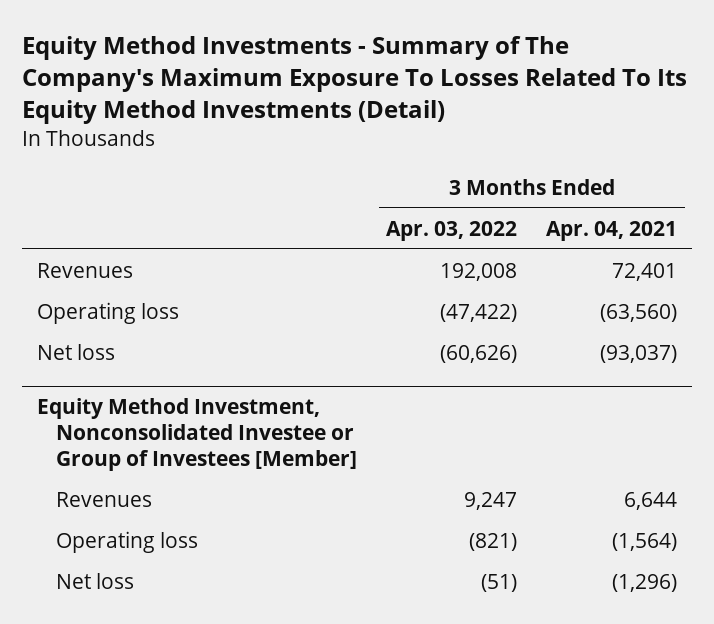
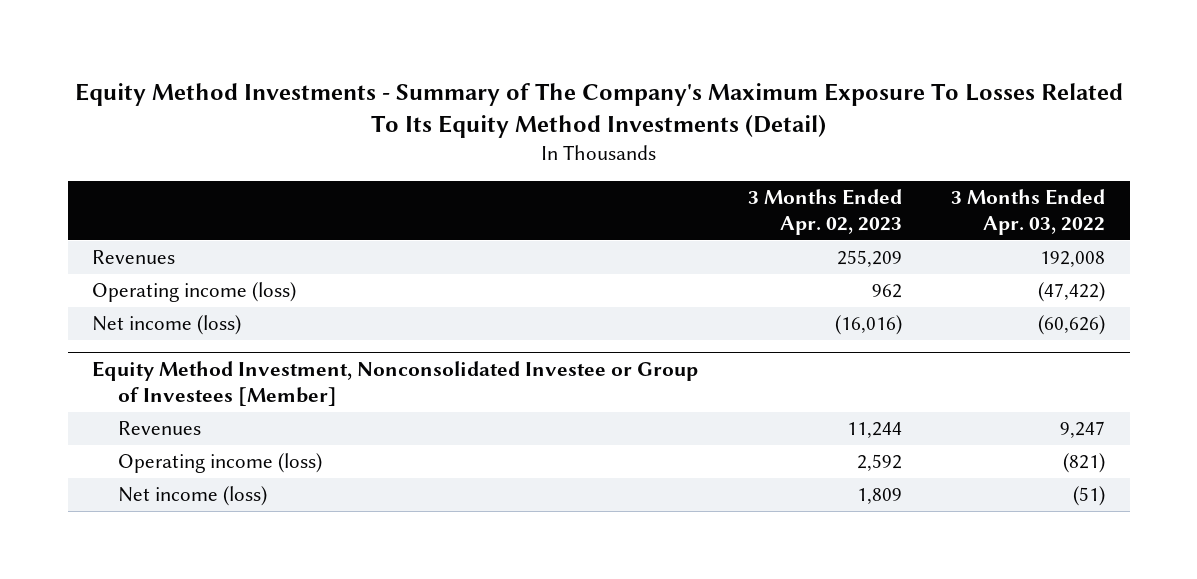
[546,220,678,241] Apr. 04, 2021 -> none
none -> [747,189,902,235] 3 Months Ended Apr. 02, 2023
[36,301,179,324] Operating loss -> [92,282,297,303] Operating income (loss)
[36,343,115,360] Net loss -> [92,315,242,336] Net income (loss)
[55,530,198,553] Operating loss -> [117,453,322,474] Operating income (loss)
[55,572,134,589] Net loss -> [117,486,267,507] Net income (loss)

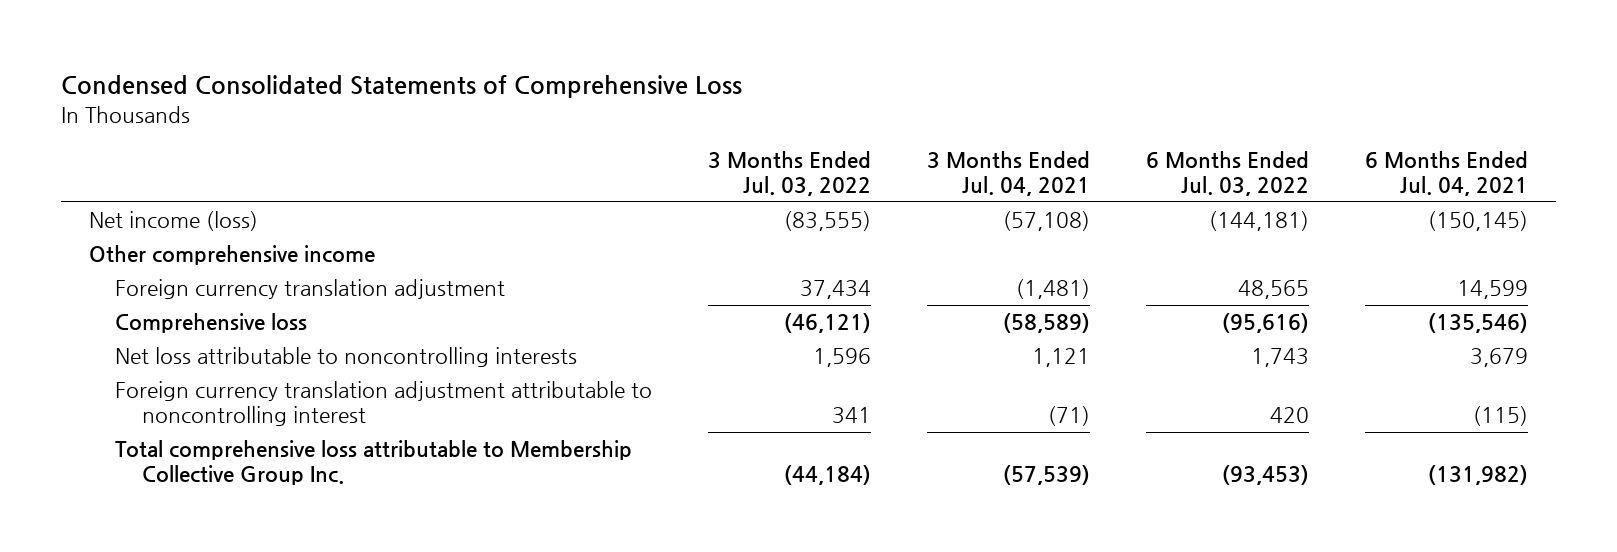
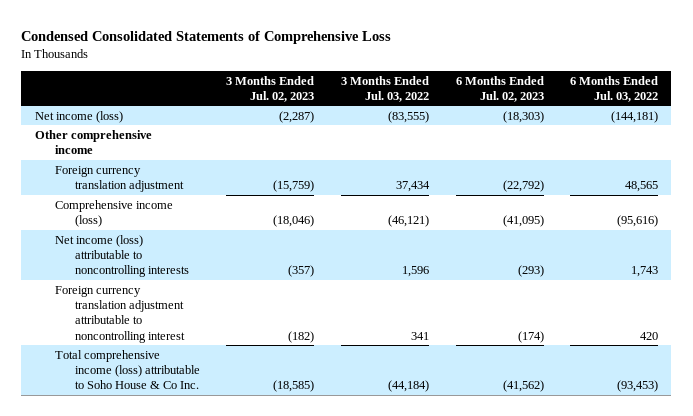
[927,150,1091,196] 3 Months Ended Jul. 04, 2021 -> none
[1364,150,1528,196] 6 Months Ended Jul. 04, 2021 -> none
none -> [226,75,315,102] 3 Months Ended Jul. 02, 2023
none -> [455,75,544,102] 6 Months Ended Jul. 02, 2023
[115,313,308,334] Comprehensive loss -> [54,199,173,228] Comprehensive income (loss)
[115,347,578,368] Net loss attributable to noncontrolling interests -> [54,234,189,278] Net income (loss) attributable to noncontrolling interests
[115,440,633,486] Total comprehensive loss attributable to Membership Collective Group Inc. -> [54,349,200,390] Total comprehensive income (loss) attributable to Soho House & Co Inc.

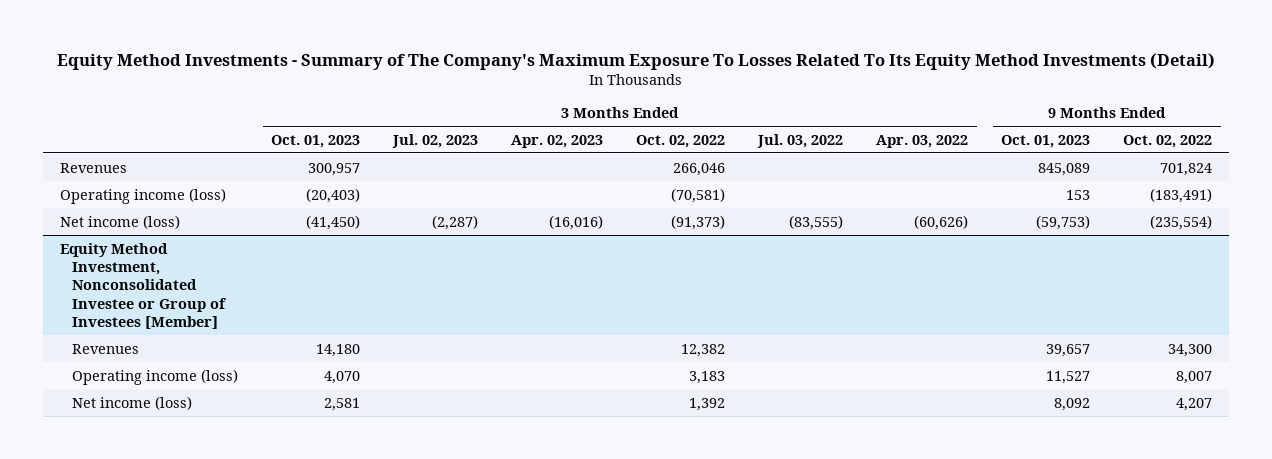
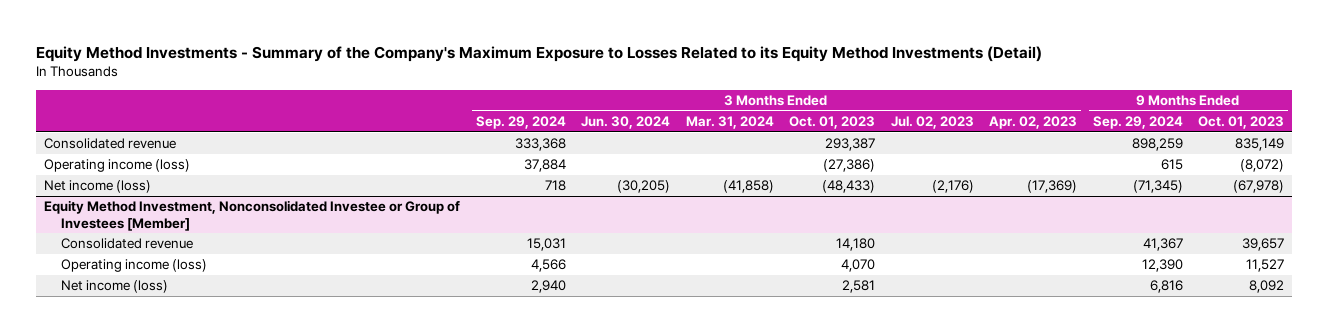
[57,52,1216,70] Equity Method Investments - Summary of The Company's Maximum Exposure To Losses Related To Its Equity Method Investments (Detail) -> [36,45,1043,62] Equity Method Investments - Summary of the Company's Maximum Exposure to Losses Related to its Equity Method Investments (Detail)
[636,134,726,148] Oct. 02, 2022 -> none
[757,133,844,148] Jul. 03, 2022 -> none
[876,134,969,148] Apr. 03, 2022 -> none
[1123,134,1213,148] Oct. 02, 2022 -> none
none -> [475,116,566,130] Sep. 29, 2024
none -> [581,116,671,130] Jun. 30, 2024
none -> [685,116,774,130] Mar. 31, 2024
none -> [1092,116,1183,130] Sep. 29, 2024
[59,162,127,173] Revenues -> none
none -> [44,138,177,150] Consolidated revenue
[306,187,361,203] (20,403) -> [823,159,876,173] (27,386)
[1066,189,1091,200] 153 -> [1240,159,1285,173] (8,072)
[306,214,361,230] (41,450) -> [822,180,876,194] (48,433)
[432,214,479,230] (2,287) -> [931,180,974,194] (2,176)
[549,214,604,230] (16,016) -> [1027,180,1078,194] (17,369)
[1036,214,1091,230] (59,753) -> [1233,180,1285,194] (67,978)
[72,343,140,354] Revenues -> [61,238,194,250] Consolidated revenue

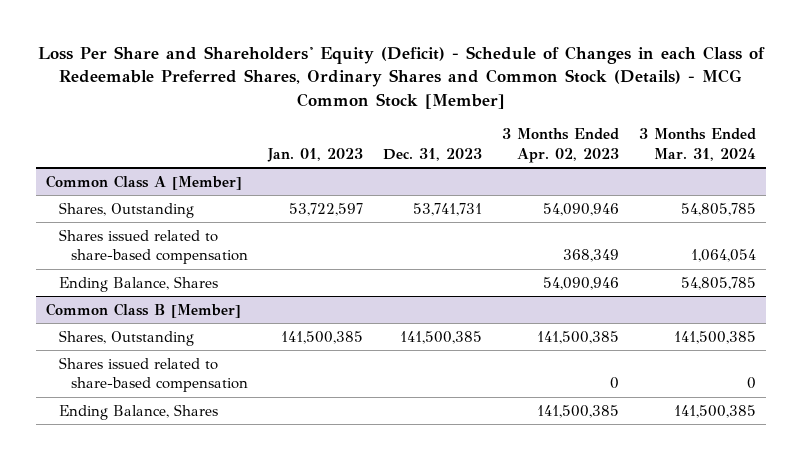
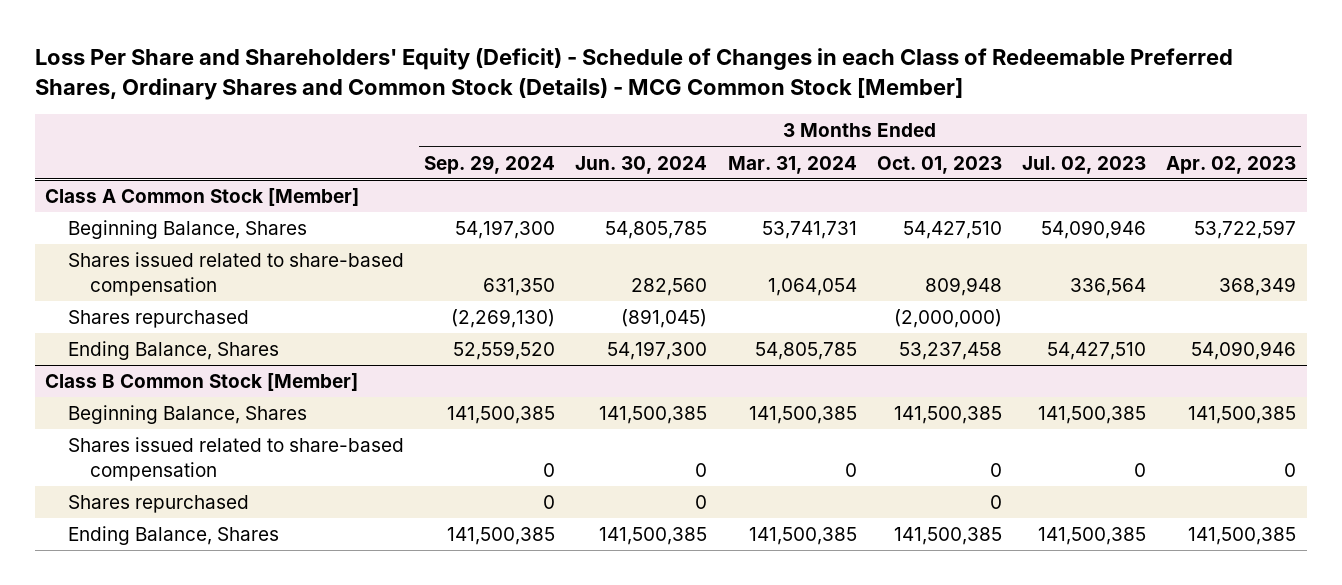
[267,147,364,162] Jan. 01, 2023 -> none
[383,147,483,161] Dec. 31, 2023 -> none
none -> [424,154,556,174] Sep. 29, 2024
none -> [575,155,708,174] Jun. 30, 2024
none -> [876,155,1002,174] Oct. 01, 2023
none -> [1022,155,1147,174] Jul. 02, 2023
[45,174,242,190] Common Class A [Member] -> [45,188,360,207] Class A Common Stock [Member]
[58,201,194,218] Shares, Outstanding -> [67,220,307,240] Beginning Balance, Shares
[543,202,620,216] 54,090,946 -> [1194,220,1297,240] 53,722,597
[681,202,757,216] 54,805,785 -> [761,221,857,240] 53,741,731
none -> [67,310,249,329] Shares repurchased
[45,302,241,318] Common Class B [Member] -> [45,373,359,392] Class B Common Stock [Member]
[58,329,194,346] Shares, Outstanding -> [67,405,307,425] Beginning Balance, Shares
none -> [67,495,249,514] Shares repurchased

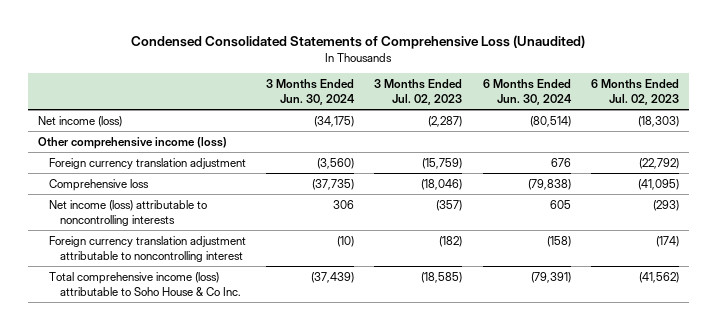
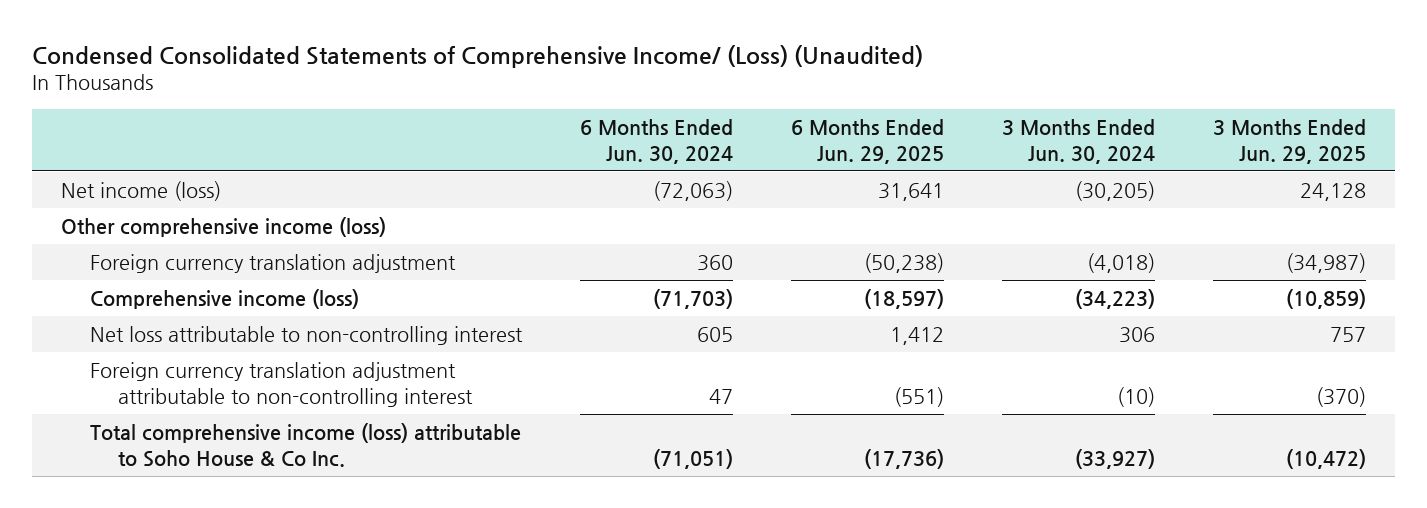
[131,35,586,50] Condensed Consolidated Statements of Comprehensive Loss (Unaudited) -> [32,44,924,68] Condensed Consolidated Statements of Comprehensive Income/ (Loss) (Unaudited)
[374,79,463,105] 3 Months Ended Jul. 02, 2023 -> none
[590,79,679,105] 6 Months Ended Jul. 02, 2023 -> none
none -> [790,119,944,164] 6 Months Ended Jun. 29, 2025
none -> [1212,119,1366,164] 3 Months Ended Jun. 29, 2025
[314,115,355,127] (34,175) -> [1074,180,1155,201] (30,205)
[529,115,571,127] (80,514) -> [652,180,733,201] (72,063)
[317,157,355,169] (3,560) -> [1086,252,1155,273] (4,018)
[550,157,571,167] 676 -> [696,254,733,271] 360
[49,178,150,191] Comprehensive loss -> [89,288,359,309] Comprehensive income (loss)
[312,178,355,190] (37,735) -> [1074,288,1155,309] (34,223)
[527,178,571,190] (79,838) -> [652,288,733,309] (71,703)
[49,199,208,226] Net income (loss) attributable to noncontrolling interests -> [89,325,523,345] Net loss attributable to non-controlling interest
[49,235,247,262] Foreign currency translation adjustment attributable to noncontrolling interest -> [89,361,474,407] Foreign currency translation adjustment attributable to non-controlling interest
[546,235,571,247] (158) -> [708,388,733,404] 47
[311,271,355,283] (37,439) -> [1074,448,1155,469] (33,927)
[530,271,571,283] (79,391) -> [652,448,733,469] (71,051)

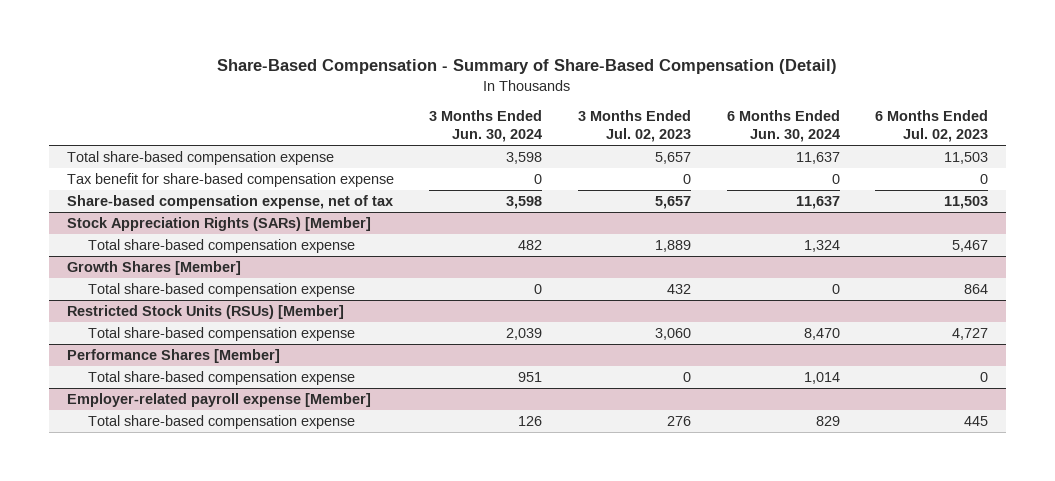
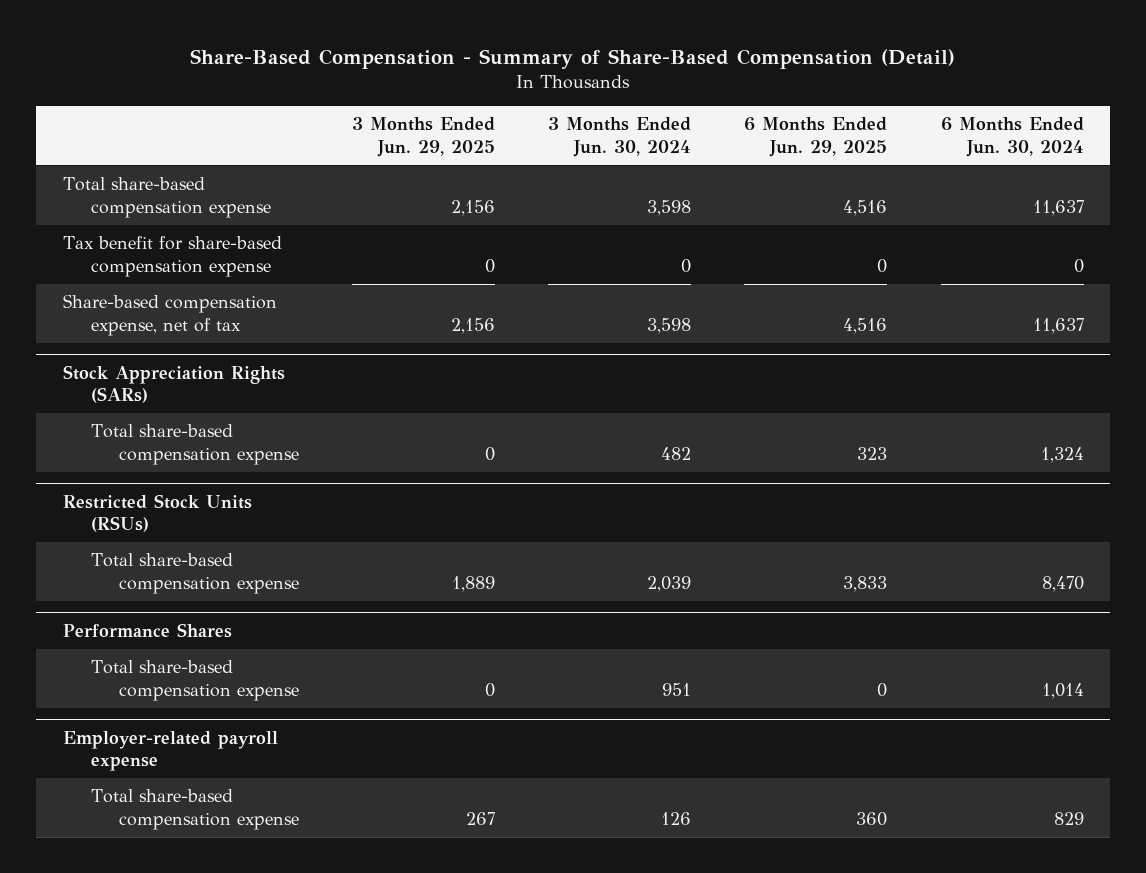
[577,110,691,143] 3 Months Ended Jul. 02, 2023 -> none
[875,110,989,143] 6 Months Ended Jul. 02, 2023 -> none
none -> [352,116,496,157] 3 Months Ended Jun. 29, 2025
none -> [744,116,888,157] 6 Months Ended Jun. 29, 2025
[66,216,371,231] Stock Appreciation Rights (SARs) [Member] -> [62,364,285,404] Stock Appreciation Rights (SARs)
[66,260,241,275] Growth Shares [Member] -> none
[87,282,355,297] Total share-based compensation expense -> none
[66,304,344,319] Restricted Stock Units (RSUs) [Member] -> [62,493,252,533] Restricted Stock Units (RSUs)
[66,348,280,363] Performance Shares [Member] -> [62,622,232,638] Performance Shares
[66,392,371,407] Employer-related payroll expense [Member] -> [62,730,278,772] Employer-related payroll expense

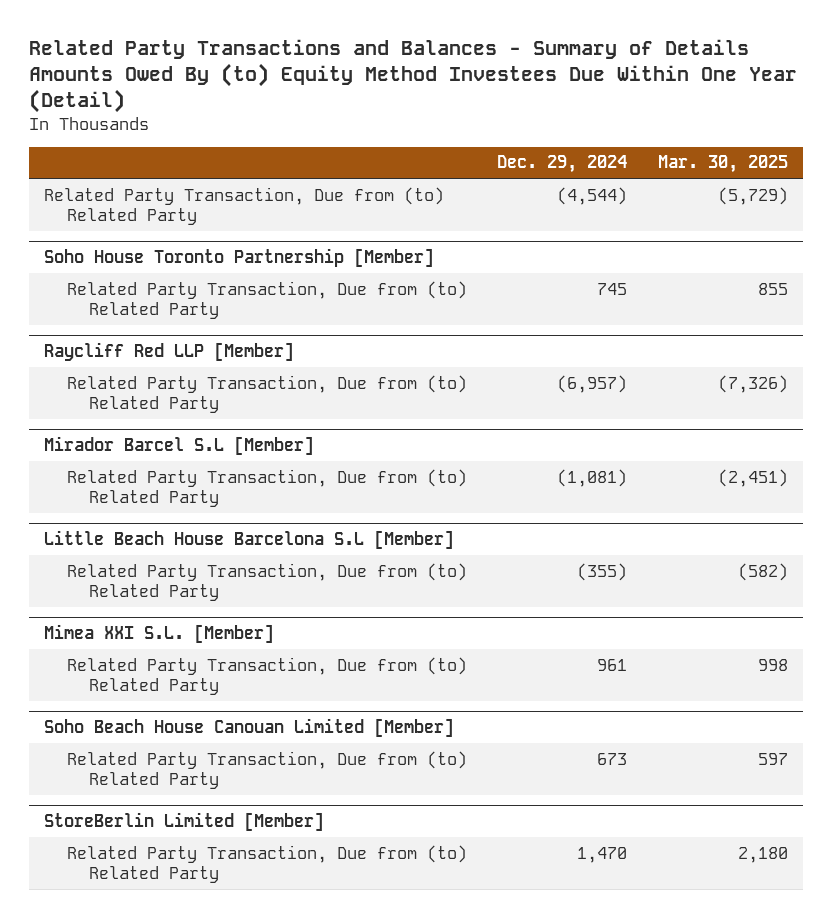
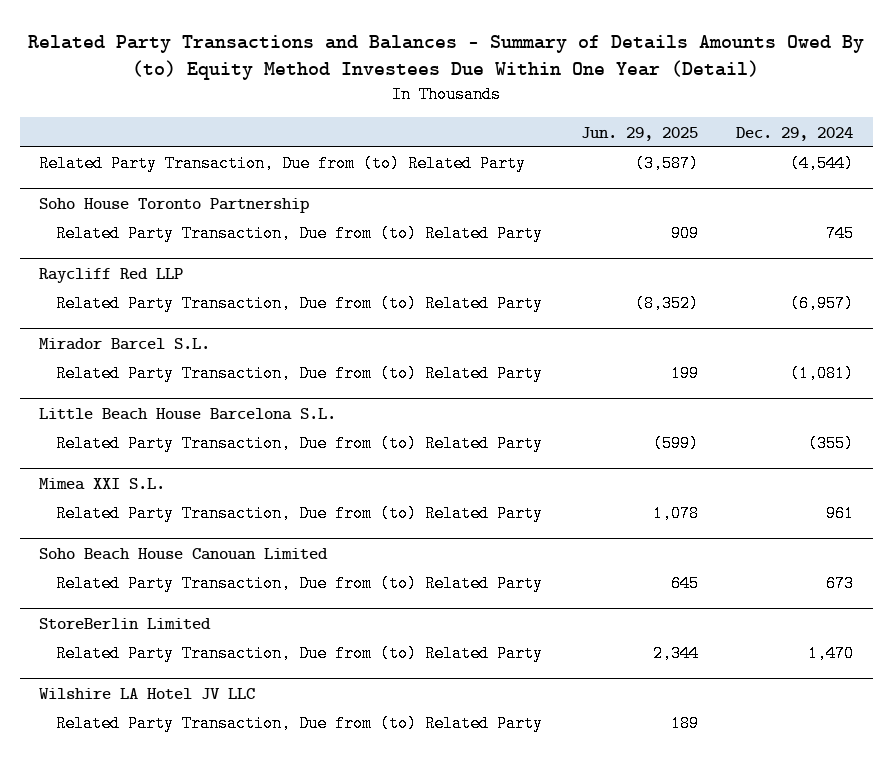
[657,155,788,174] Mar. 30, 2025 -> none
none -> [580,126,698,141] Jun. 29, 2025
[44,247,435,267] Soho House Toronto Partnership [Member] -> [39,197,310,213] Soho House Toronto Partnership
[44,341,295,361] Raycliff Red LLP [Member] -> [39,267,184,283] Raycliff Red LLP
[44,435,315,455] Mirador Barcel S.L [Member] -> [39,337,211,350] Mirador Barcel S.L.
[44,529,455,549] Little Beach House Barcelona S.L [Member] -> [39,407,337,420] Little Beach House Barcelona S.L.
[44,623,275,643] Mimea XXI S.L. [Member] -> [39,477,166,490] Mimea XXI S.L.
[44,717,455,737] Soho Beach House Canouan Limited [Member] -> [39,547,329,560] Soho Beach House Canouan Limited
[44,811,325,831] StoreBerlin Limited [Member] -> [39,617,212,629] StoreBerlin Limited
none -> [39,687,256,699] Wilshire LA Hotel JV LLC
none -> [55,715,543,733] Related Party Transaction, Due from (to) Related Party

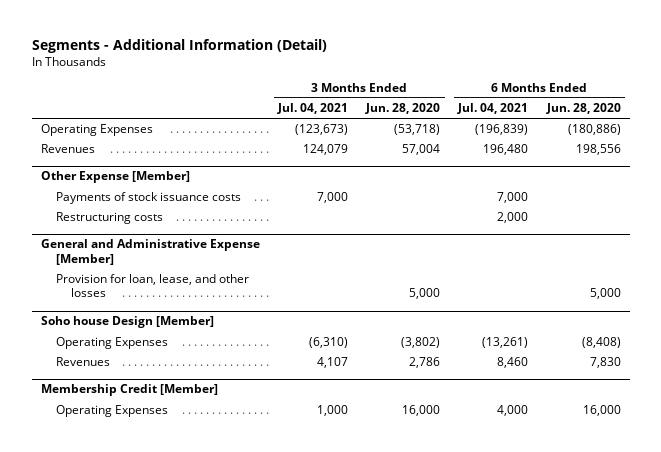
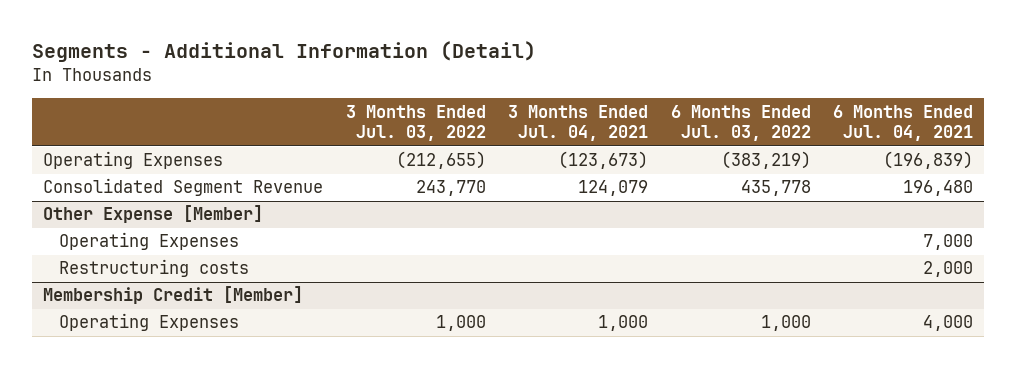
[365,103,441,115] Jun. 28, 2020 -> none
[545,103,621,115] Jun. 28, 2020 -> none
none -> [345,104,486,142] 3 Months Ended Jul. 03, 2022
none -> [670,104,811,142] 6 Months Ended Jul. 03, 2022
[40,144,95,154] Revenues -> [43,178,324,197] Consolidated Segment Revenue
[55,192,241,205] Payments of stock issuance costs -> none
none -> [58,232,239,251] Operating Expenses
[40,239,260,265] General and Administrative Expense [Member] -> none
[55,274,249,298] Provision for loan, lease, and other losses -> none
[40,316,214,329] Soho house Design [Member] -> none
[55,337,168,350] Operating Expenses -> none
[55,357,110,367] Revenues -> none

